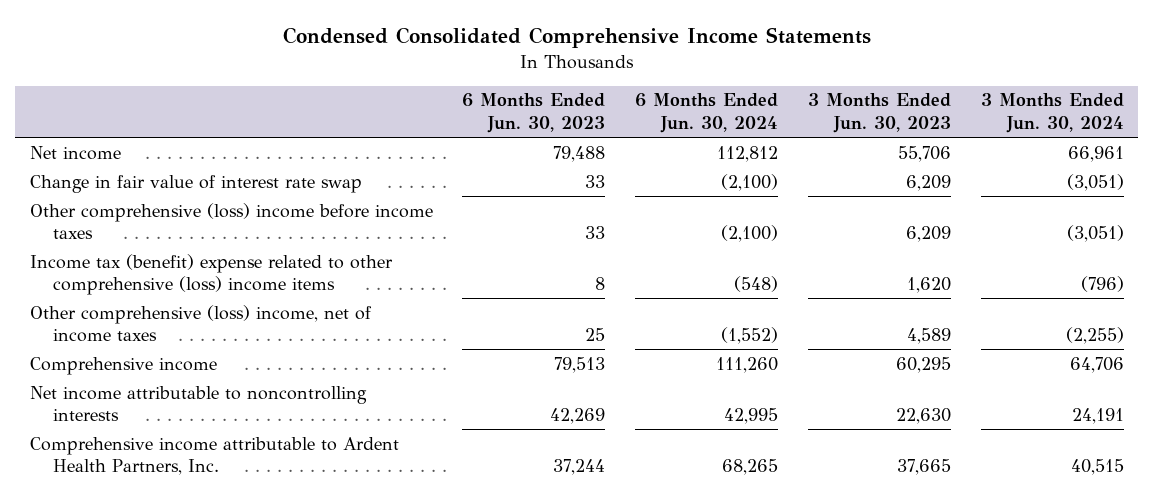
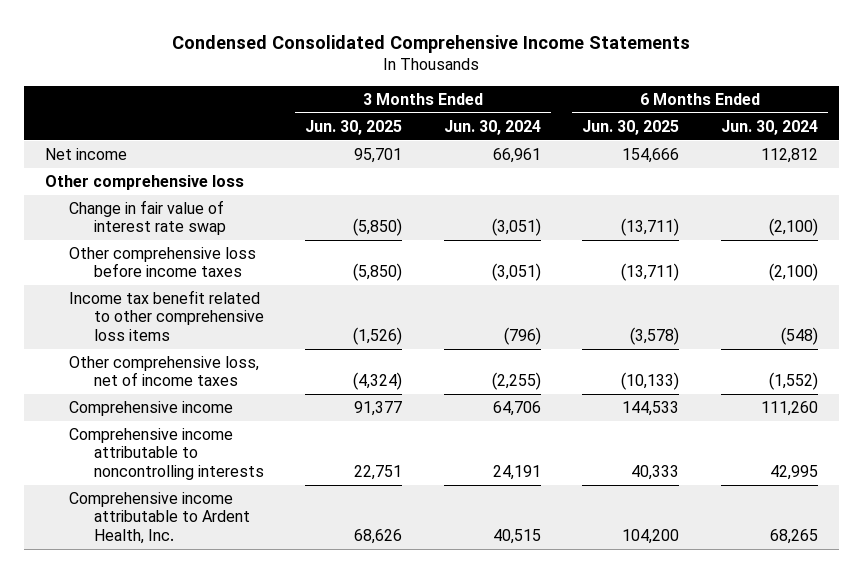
[462,93,606,134] 6 Months Ended Jun. 30, 2023 -> none
[807,93,951,134] 3 Months Ended Jun. 30, 2023 -> none
none -> [305,119,403,135] Jun. 30, 2025
none -> [582,119,680,135] Jun. 30, 2025
none -> [45,175,245,191] Other comprehensive loss
[29,202,433,240] Other comprehensive (loss) income before income taxes -> [69,247,257,278] Other comprehensive loss before income taxes
[29,253,393,296] Income tax (benefit) expense related to other comprehensive (loss) income items -> [69,290,264,341] Income tax benefit related to other comprehensive loss items
[29,304,372,343] Other comprehensive (loss) income, net of income taxes -> [69,356,260,387] Other comprehensive loss, net of income taxes
[29,385,367,422] Net income attributable to noncontrolling interests -> [69,428,264,480] Comprehensive income attributable to noncontrolling interests
[29,436,399,476] Comprehensive income attributable to Ardent Health Partners, Inc. -> [69,492,250,544] Comprehensive income attributable to Ardent Health, Inc.

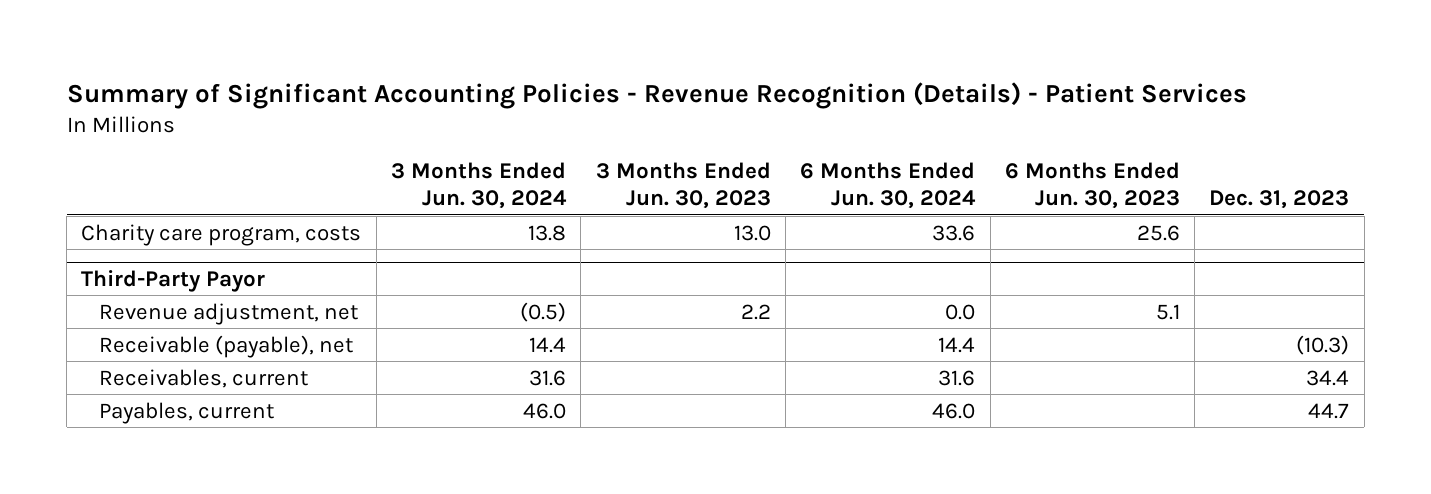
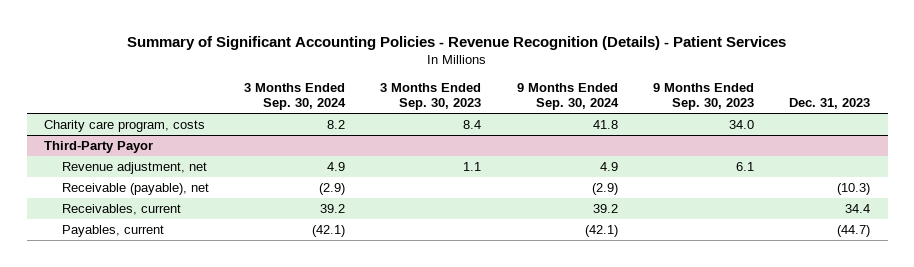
[391,162,568,210] 3 Months Ended Jun. 30, 2024 -> none
[595,162,771,210] 3 Months Ended Jun. 30, 2023 -> none
[800,162,977,210] 6 Months Ended Jun. 30, 2024 -> none
[1004,162,1180,210] 6 Months Ended Jun. 30, 2023 -> none
none -> [244,82,347,111] 3 Months Ended Sep. 30, 2024
none -> [380,82,482,111] 3 Months Ended Sep. 30, 2023
none -> [516,82,619,111] 9 Months Ended Sep. 30, 2024
none -> [652,82,754,111] 9 Months Ended Sep. 30, 2023
[1308,402,1350,419] 44.7 -> [837,225,871,238] (44.7)

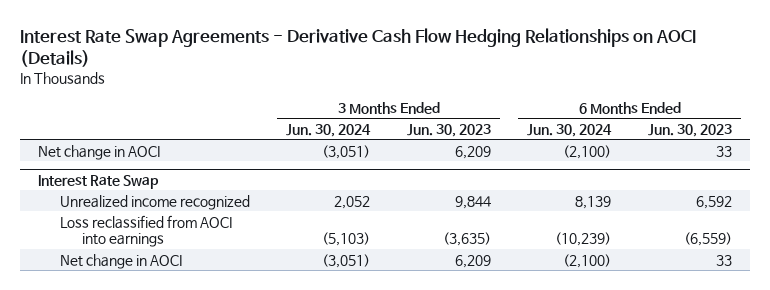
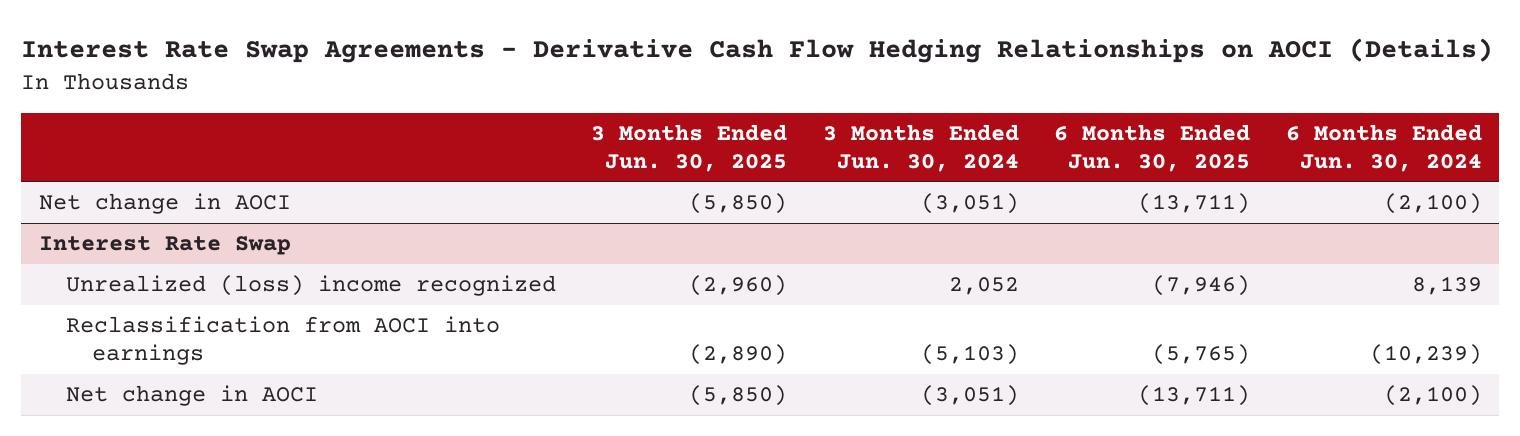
[406,123,491,137] Jun. 30, 2023 -> none
[647,123,732,137] Jun. 30, 2023 -> none
none -> [591,123,788,172] 3 Months Ended Jun. 30, 2025
none -> [1054,123,1251,172] 6 Months Ended Jun. 30, 2025
[59,194,250,210] Unrealized income recognized -> [65,275,556,297] Unrealized (loss) income recognized
[59,214,232,248] Loss reclassified from AOCI into earnings -> [65,316,500,366] Reclassification from AOCI into earnings

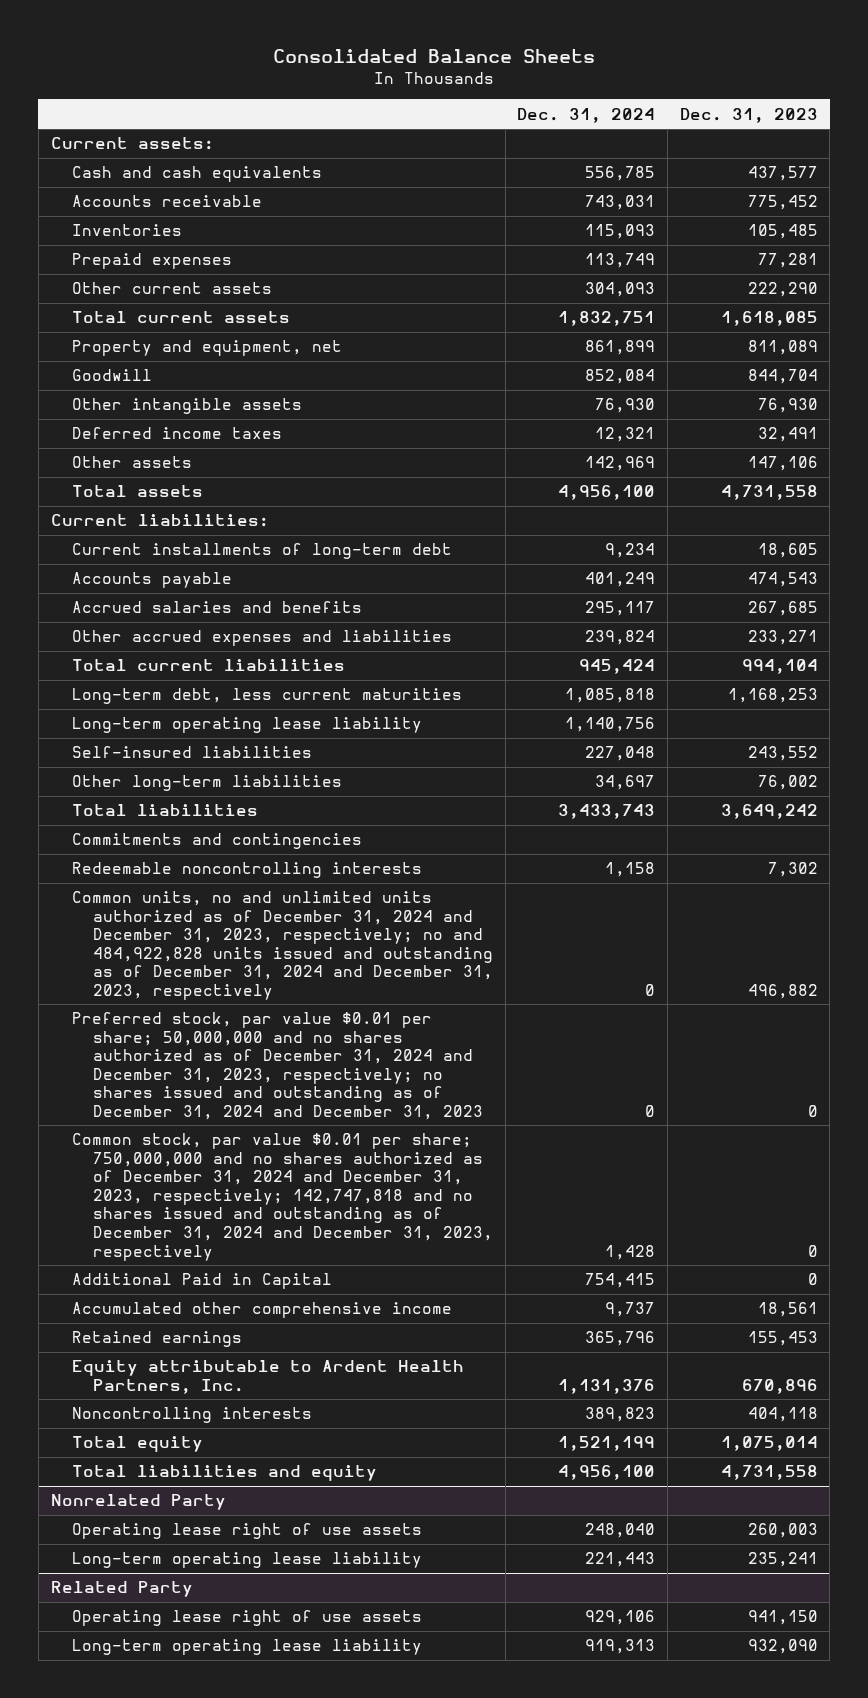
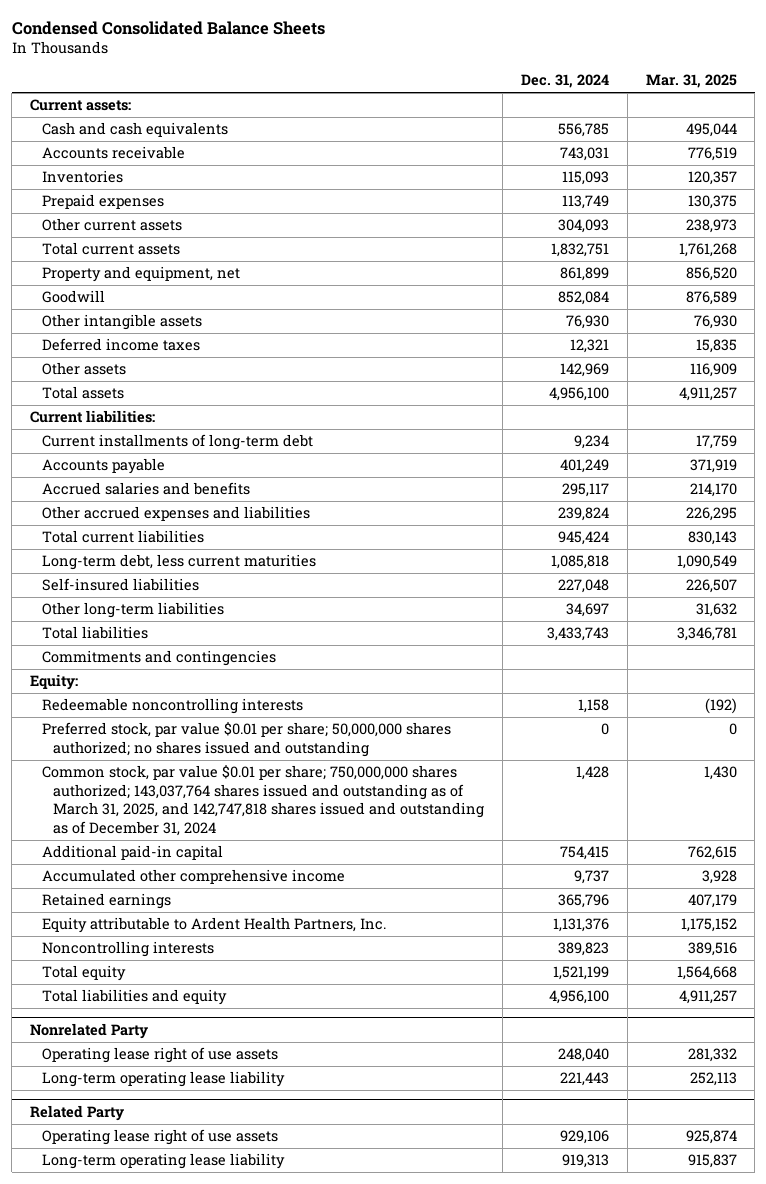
[273,48,596,63] Consolidated Balance Sheets -> [11,20,325,35] Condensed Consolidated Balance Sheets
[679,107,818,123] Dec. 31, 2023 -> none
none -> [645,74,737,89] Mar. 31, 2025
[71,717,422,734] Long-term operating lease liability -> none
none -> [29,674,78,691] Equity:
[71,891,493,1001] Common units, no and unlimited units authorized as of December 31, 2024 and December 31, 2023, respectively; no and 484,922,828 units issued and outstanding as of December 31, 2024 and December 31, 2023, respectively -> none
[71,1012,483,1121] Preferred stock, par value $0.01 per share; 50,000,000 and no shares authorized as of December 31, 2024 and December 31, 2023, respectively; no shares issued and outstanding as of December 31, 2024 and December 31, 2023 -> [41,722,451,757] Preferred stock, par value $0.01 per share; 50,000,000 shares authorized; no shares issued and outstanding
[71,1133,493,1261] Common stock, par value $0.01 per share; 750,000,000 and no shares authorized as of December 31, 2024 and December 31, 2023, respectively; 142,747,818 and no shares issued and outstanding as of December 31, 2024 and December 31, 2023, respectively -> [41,765,485,836] Common stock, par value $0.01 per share; 750,000,000 shares authorized; 143,037,764 shares issued and outstanding as of March 31, 2025, and 142,747,818 shares issued and outstanding as of December 31, 2024
[71,1273,332,1290] Additional Paid in Capital -> [41,845,223,861] Additional paid-in capital

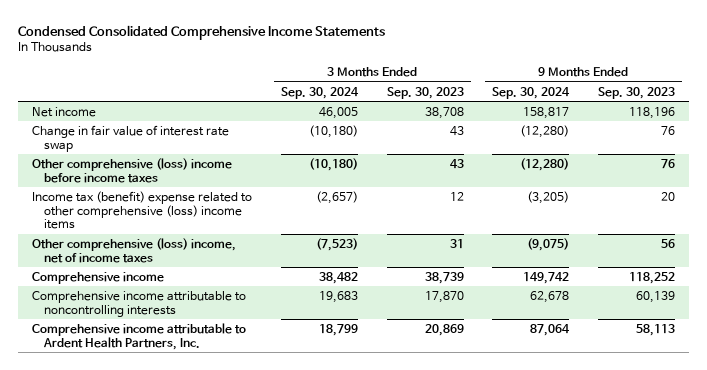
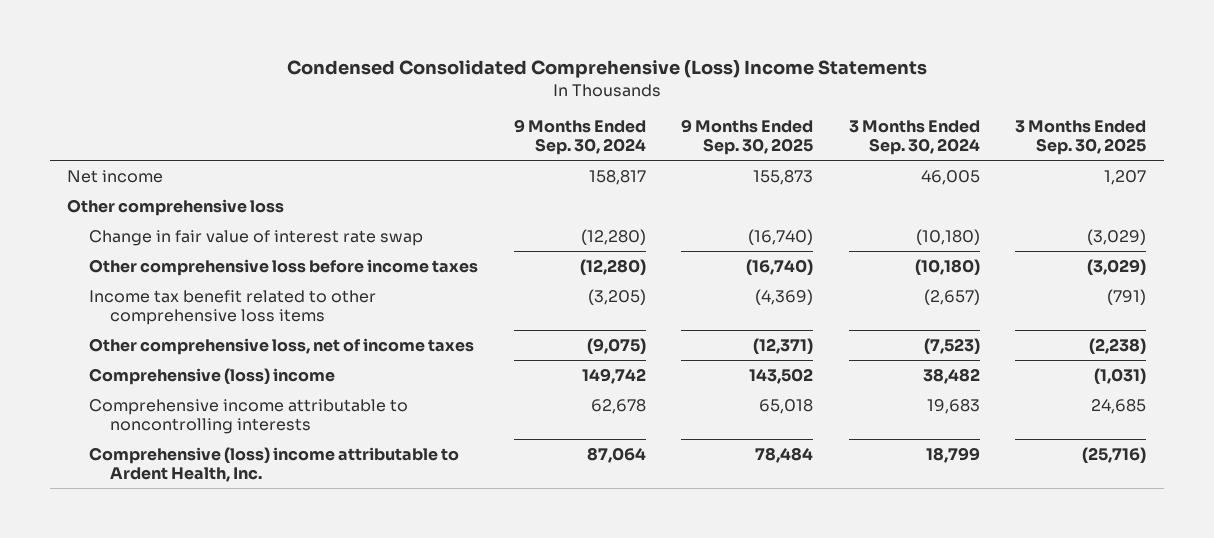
[17,24,385,40] Condensed Consolidated Comprehensive Income Statements -> [286,60,927,79] Condensed Consolidated Comprehensive (Loss) Income Statements
[386,86,464,99] Sep. 30, 2023 -> none
[597,86,675,99] Sep. 30, 2023 -> none
none -> [681,118,814,156] 9 Months Ended Sep. 30, 2025
none -> [1015,119,1147,156] 3 Months Ended Sep. 30, 2025
none -> [67,198,285,216] Other comprehensive loss
[32,157,233,183] Other comprehensive (loss) income before income taxes -> [88,258,478,276] Other comprehensive loss before income taxes
[32,190,253,230] Income tax (benefit) expense related to other comprehensive (loss) income items -> [88,289,376,325] Income tax benefit related to other comprehensive loss items
[32,237,237,263] Other comprehensive (loss) income, net of income taxes -> [88,337,474,355] Other comprehensive loss, net of income taxes
[32,271,165,284] Comprehensive income -> [88,367,335,385] Comprehensive (loss) income
[32,322,247,350] Comprehensive income attributable to Ardent Health Partners, Inc. -> [88,446,459,482] Comprehensive (loss) income attributable to Ardent Health, Inc.

